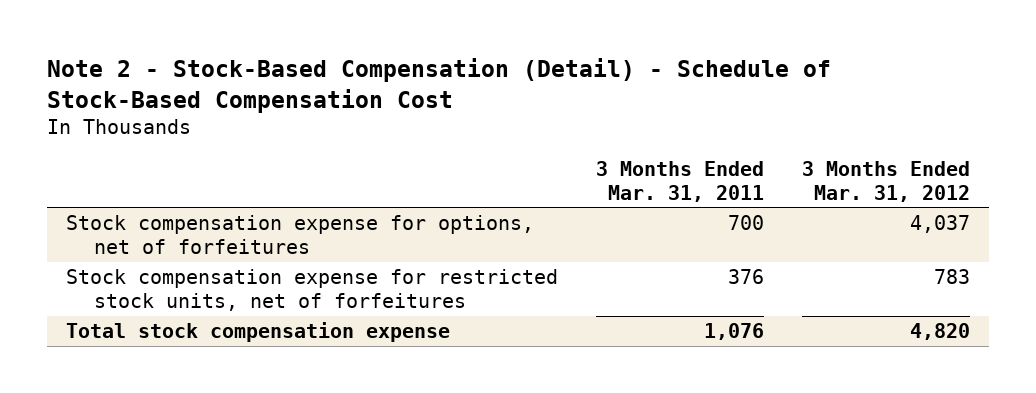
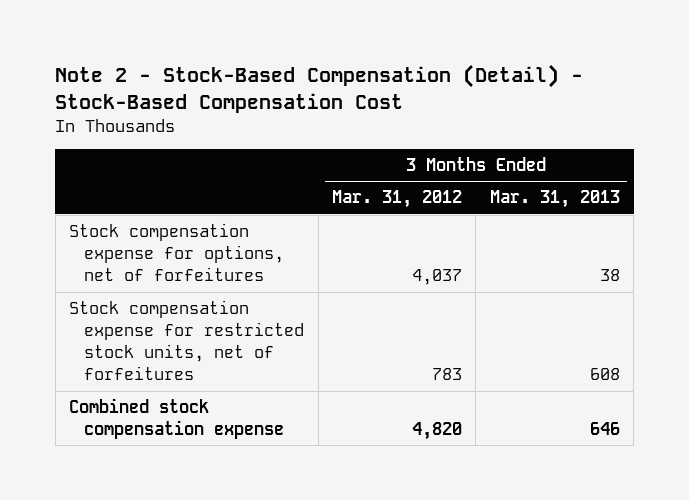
[46,58,831,113] Note 2 - Stock-Based Compensation (Detail) - Schedule of Stock-Based Compensation Cost -> [55,64,584,113] Note 2 - Stock-Based Compensation (Detail) - Stock-Based Compensation Cost
[595,160,764,202] 3 Months Ended Mar. 31, 2011 -> none
none -> [489,190,620,209] Mar. 31, 2013
[65,322,450,343] Total stock compensation expense -> [69,398,285,440] Combined stock compensation expense

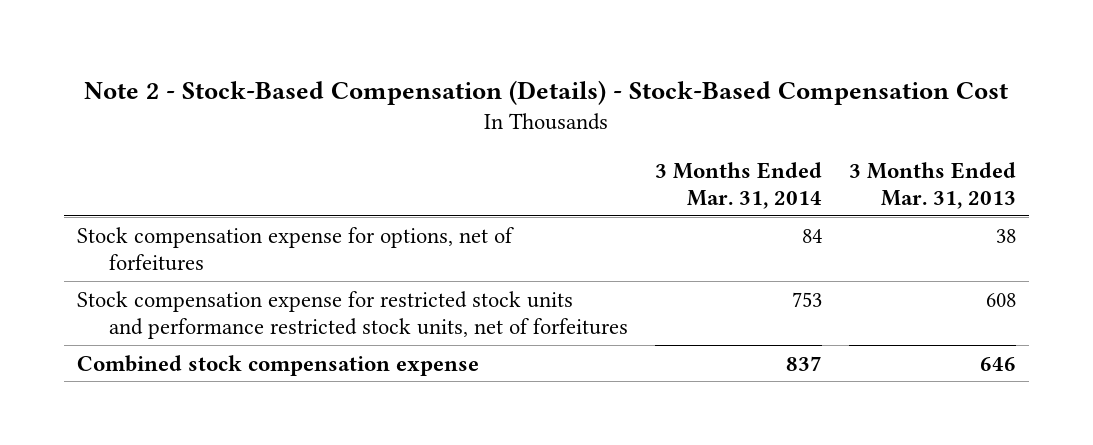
[55,64,584,113] Note 2 - Stock-Based Compensation (Detail) - Stock-Based Compensation Cost -> [84,79,1009,105] Note 2 - Stock-Based Compensation (Details) - Stock-Based Compensation Cost
[331,190,462,209] Mar. 31, 2012 -> none
none -> [654,161,822,209] 3 Months Ended Mar. 31, 2014
[69,300,305,381] Stock compensation expense for restricted stock units, net of forfeitures -> [77,290,628,339] Stock compensation expense for restricted stock units and performance restricted stock units, net of forfeitures

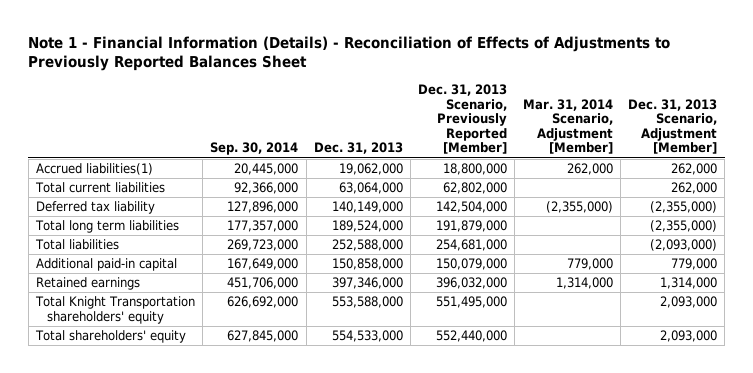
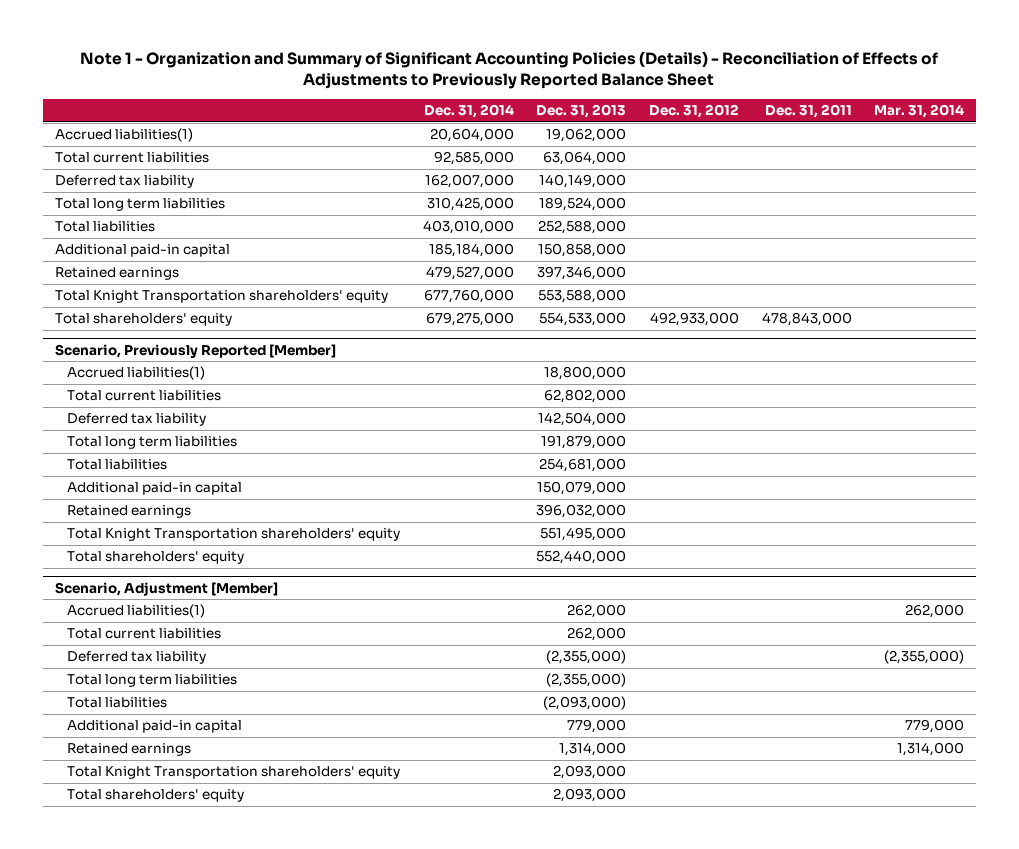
[28,35,671,72] Note 1 - Financial Information (Details) - Reconciliation of Effects of Adjustments to Previously Reported Balances Sheet -> [80,51,939,90] Note 1 - Organization and Summary of Significant Accounting Policies (Details) - Reconciliation of Effects of Adjustments to Previously Reported Balance Sheet
[210,142,299,156] Sep. 30, 2014 -> none
[418,83,508,155] Dec. 31, 2013 Scenario, Previously Reported [Member] -> none
[522,98,613,155] Mar. 31, 2014 Scenario, Adjustment [Member] -> none
[628,98,718,155] Dec. 31, 2013 Scenario, Adjustment [Member] -> none
none -> [423,104,514,119] Dec. 31, 2014
none -> [648,104,739,119] Dec. 31, 2012
none -> [764,104,852,119] Dec. 31, 2011
none -> [874,104,965,119] Mar. 31, 2014
none -> [54,343,336,358] Scenario, Previously Reported [Member]
none -> [67,366,206,381] Accrued liabilities(1)
none -> [67,390,222,402] Total current liabilities
none -> [67,413,207,427] Deferred tax liability
none -> [67,436,238,450] Total long term liabilities
none -> [67,459,168,471] Total liabilities
none -> [67,482,243,496] Additional paid-in capital
none -> [67,505,192,519] Retained earnings
none -> [67,528,401,542] Total Knight Transportation shareholders' equity
none -> [67,551,245,565] Total shareholders' equity
none -> [54,581,278,596] Scenario, Adjustment [Member]
none -> [67,604,206,619] Accrued liabilities(1)
none -> [67,628,222,640] Total current liabilities
none -> [67,651,207,665] Deferred tax liability
none -> [67,674,238,688] Total long term liabilities
none -> [67,697,168,709] Total liabilities
none -> [67,720,243,734] Additional paid-in capital
none -> [67,743,192,757] Retained earnings
none -> [67,766,401,780] Total Knight Transportation shareholders' equity
none -> [67,789,245,803] Total shareholders' equity

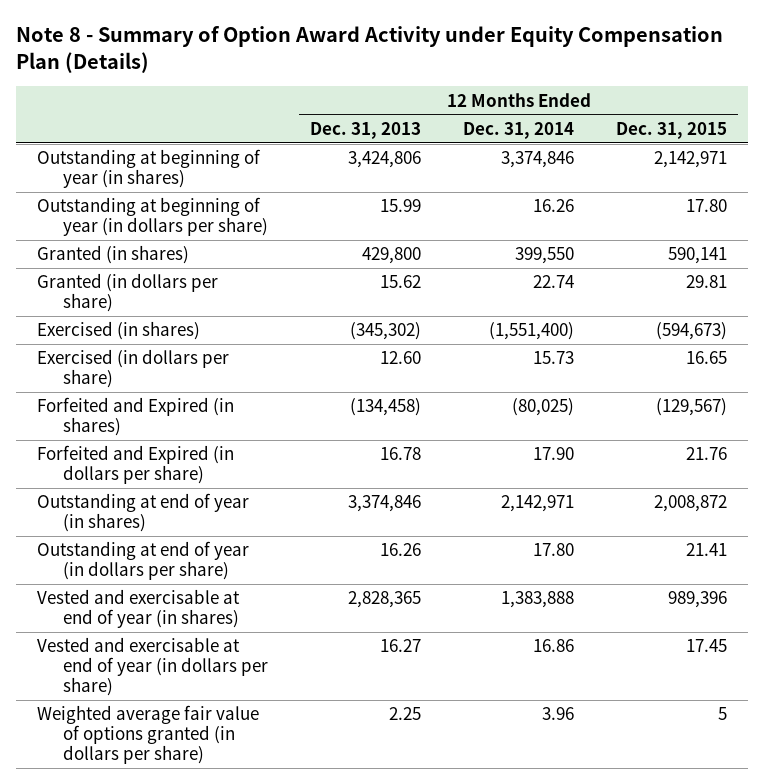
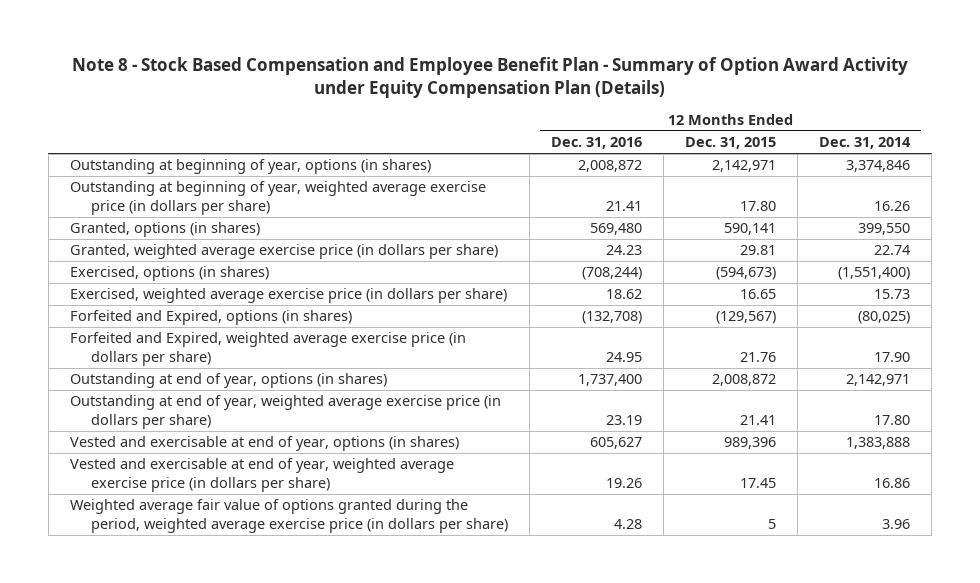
[15,26,723,74] Note 8 - Summary of Option Award Activity under Equity Compensation Plan (Details) -> [71,56,908,98] Note 8 - Stock Based Compensation and Employee Benefit Plan - Summary of Option Award Activity under Equity Compensation Plan (Details)
[310,122,422,140] Dec. 31, 2013 -> none
none -> [551,137,643,150] Dec. 31, 2016
[36,149,261,189] Outstanding at beginning of year (in shares) -> [69,159,431,175] Outstanding at beginning of year, options (in shares)
[36,197,268,237] Outstanding at beginning of year (in dollars per share) -> [69,181,486,215] Outstanding at beginning of year, weighted average exercise price (in dollars per share)
[36,245,189,265] Granted (in shares) -> [69,222,260,238] Granted, options (in shares)
[36,273,218,313] Granted (in dollars per share) -> [69,244,498,260] Granted, weighted average exercise price (in dollars per share)
[36,321,200,341] Exercised (in shares) -> [69,266,269,282] Exercised, options (in shares)
[36,349,229,389] Exercised (in dollars per share) -> [69,288,507,304] Exercised, weighted average exercise price (in dollars per share)
[36,397,234,437] Forfeited and Expired (in shares) -> [69,310,352,326] Forfeited and Expired, options (in shares)
[36,445,234,485] Forfeited and Expired (in dollars per share) -> [69,332,466,366] Forfeited and Expired, weighted average exercise price (in dollars per share)
[36,493,249,533] Outstanding at end of year (in shares) -> [69,373,387,389] Outstanding at end of year, options (in shares)
[36,541,249,581] Outstanding at end of year (in dollars per share) -> [69,395,501,429] Outstanding at end of year, weighted average exercise price (in dollars per share)
[36,589,240,629] Vested and exercisable at end of year (in shares) -> [69,436,459,452] Vested and exercisable at end of year, options (in shares)
[36,637,268,697] Vested and exercisable at end of year (in dollars per share) -> [69,458,454,492] Vested and exercisable at end of year, weighted average exercise price (in dollars per share)
[36,705,259,765] Weighted average fair value of options granted (in dollars per share) -> [69,499,509,533] Weighted average fair value of options granted during the period, weighted average exercise price (in dollars per share)

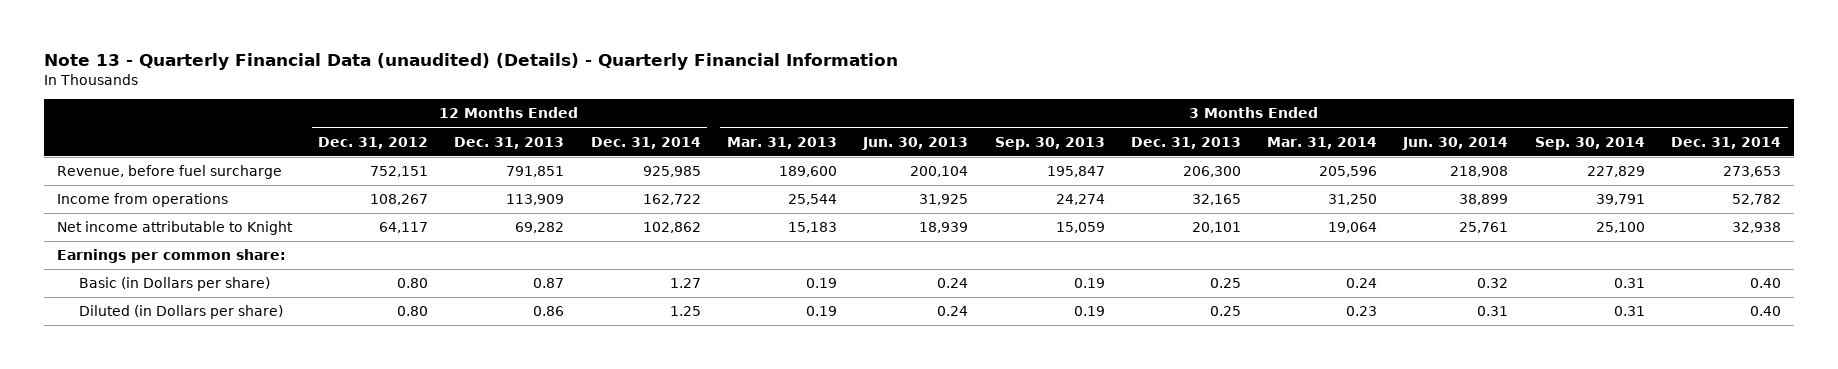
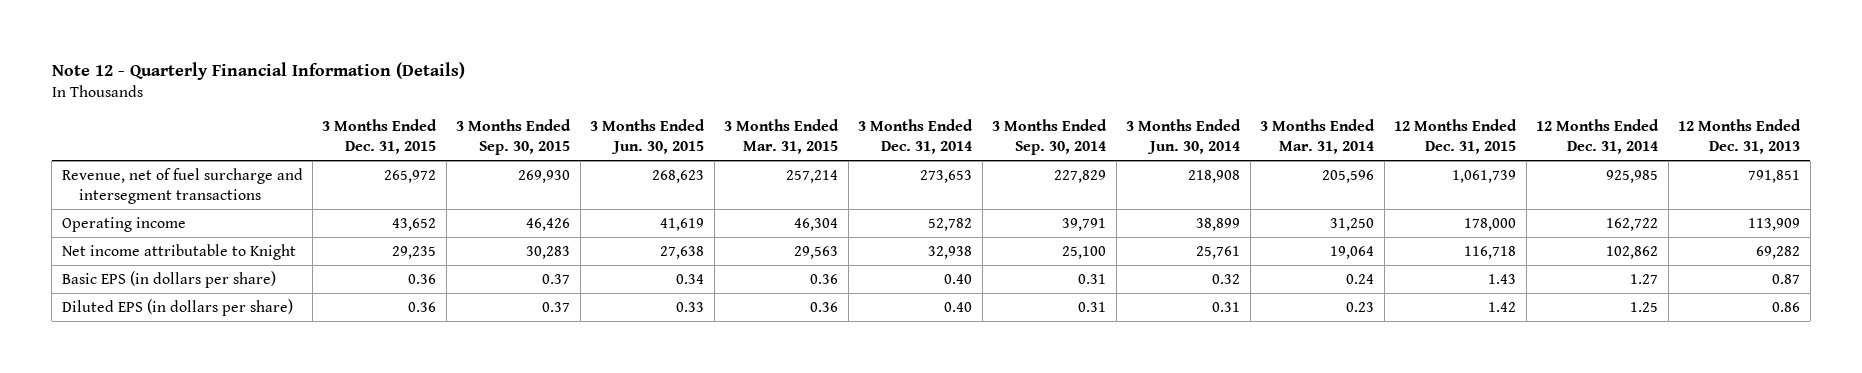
[43,52,898,70] Note 13 - Quarterly Financial Data (unaudited) (Details) - Quarterly Financial Information -> [51,61,465,80] Note 12 - Quarterly Financial Information (Details)
[318,136,429,149] Dec. 31, 2012 -> none
[726,136,837,149] Mar. 31, 2013 -> none
[862,136,969,150] Jun. 30, 2013 -> none
[994,136,1105,150] Sep. 30, 2013 -> none
[1130,136,1241,149] Dec. 31, 2013 -> none
none -> [322,119,438,154] 3 Months Ended Dec. 31, 2015
none -> [456,119,572,155] 3 Months Ended Sep. 30, 2015
none -> [590,119,706,154] 3 Months Ended Jun. 30, 2015
none -> [724,119,840,154] 3 Months Ended Mar. 31, 2015
none -> [1394,119,1518,154] 12 Months Ended Dec. 31, 2015
[56,165,282,180] Revenue, before fuel surcharge -> [61,168,303,204] Revenue, net of fuel surcharge and intersegment transactions
[56,193,228,208] Income from operations -> [61,217,186,233] Operating income
[56,249,286,264] Earnings per common share: -> none
[79,277,271,292] Basic (in Dollars per share) -> [61,271,276,289] Basic EPS (in dollars per share)
[79,305,284,320] Diluted (in Dollars per share) -> [61,299,293,317] Diluted EPS (in dollars per share)

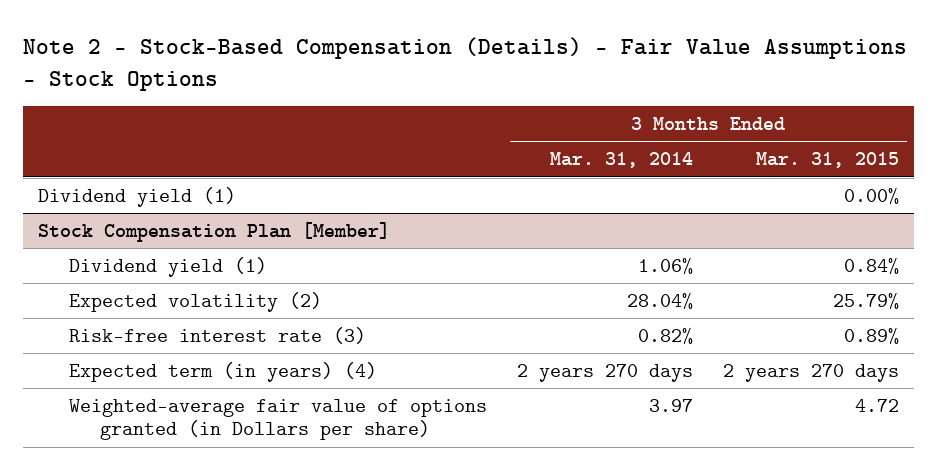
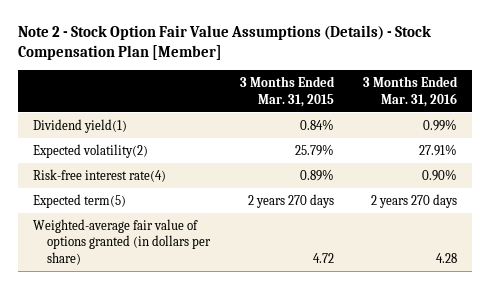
[22,37,907,91] Note 2 - Stock-Based Compensation (Details) - Fair Value Assumptions - Stock Options -> [17,25,431,61] Note 2 - Stock Option Fair Value Assumptions (Details) - Stock Compensation Plan [Member]
[550,152,694,169] Mar. 31, 2014 -> none
none -> [363,75,459,107] 3 Months Ended Mar. 31, 2016
[37,221,390,242] Stock Compensation Plan [Member] -> none
[68,256,267,277] Dividend yield (1) -> none
[37,186,236,207] Dividend yield (1) -> [32,118,127,133] Dividend yield(1)
[844,186,900,204] 0.00% -> [299,118,334,130] 0.84%
[68,291,322,312] Expected volatility (2) -> [32,143,148,158] Expected volatility(2)
[68,326,366,344] Risk-free interest rate (3) -> [32,168,166,182] Risk-free interest rate(4)
[68,361,377,382] Expected term (in years) (4) -> [32,193,126,208] Expected term(5)
[68,398,487,441] Weighted-average fair value of options granted (in Dollars per share) -> [32,218,211,266] Weighted-average fair value of options granted (in dollars per share)

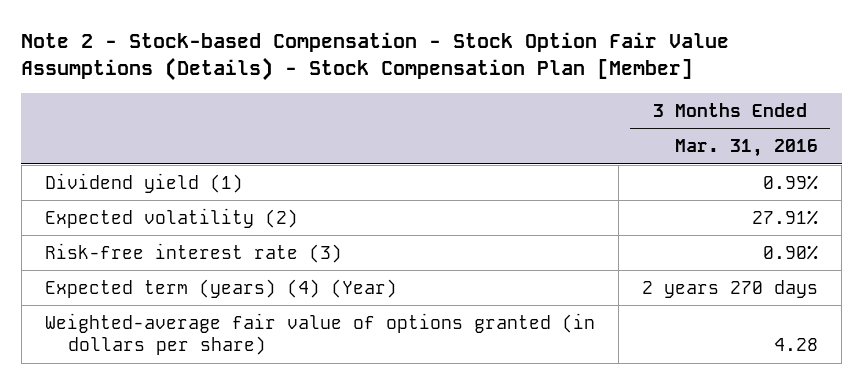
[17,25,431,61] Note 2 - Stock Option Fair Value Assumptions (Details) - Stock Compensation Plan [Member] -> [21,32,730,82] Note 2 - Stock-based Compensation - Stock Option Fair Value Assumptions (Details) - Stock Compensation Plan [Member]
[239,75,335,107] 3 Months Ended Mar. 31, 2015 -> none
[32,118,127,133] Dividend yield(1) -> [44,172,243,193] Dividend yield (1)
[32,143,148,158] Expected volatility(2) -> [44,207,298,228] Expected volatility (2)
[32,168,166,182] Risk-free interest rate(4) -> [44,242,342,263] Risk-free interest rate (3)
[32,193,126,208] Expected term(5) -> [44,278,397,298] Expected term (years) (4) (Year)

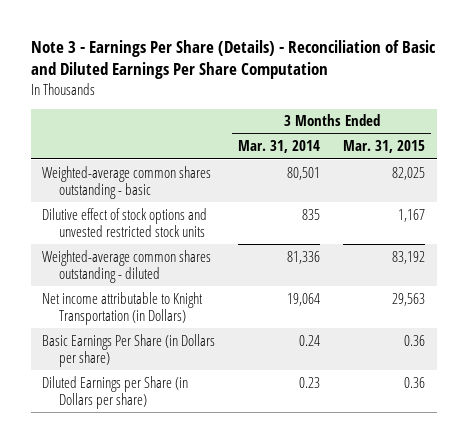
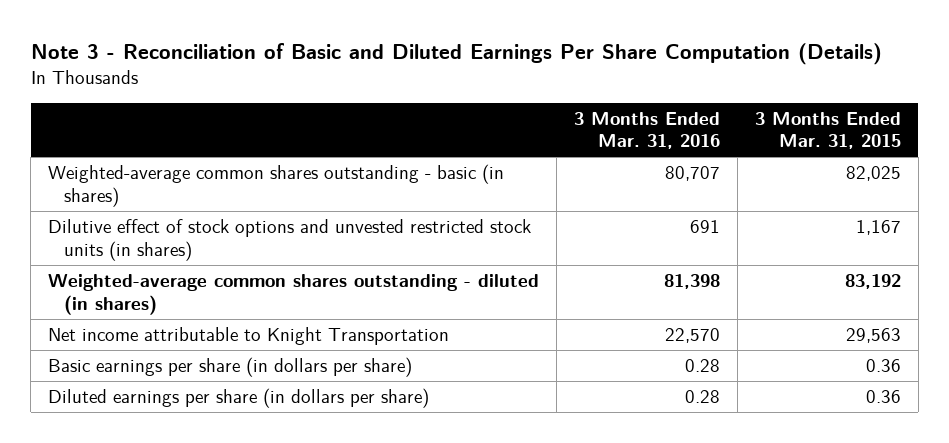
[30,39,436,80] Note 3 - Earnings Per Share (Details) - Reconciliation of Basic and Diluted Earnings Per Share Computation -> [30,43,882,66] Note 3 - Reconciliation of Basic and Diluted Earnings Per Share Computation (Details)
[238,140,321,154] Mar. 31, 2014 -> none
none -> [574,111,721,150] 3 Months Ended Mar. 31, 2016
[42,165,212,200] Weighted-average common shares outstanding - basic -> [48,163,505,207] Weighted-average common shares outstanding - basic (in shares)
[42,207,208,238] Dilutive effect of stock options and unvested restricted stock units -> [48,218,532,261] Dilutive effect of stock options and unvested restricted stock units (in shares)
[42,249,212,284] Weighted-average common shares outstanding - diluted -> [48,273,540,315] Weighted-average common shares outstanding - diluted (in shares)
[42,291,204,326] Net income attributable to Knight Transportation (in Dollars) -> [48,326,450,345] Net income attributable to Knight Transportation
[42,333,216,368] Basic Earnings Per Share (in Dollars per share) -> [48,356,413,377] Basic earnings per share (in dollars per share)
[42,375,189,410] Diluted Earnings per Share (in Dollars per share) -> [48,387,430,408] Diluted earnings per share (in dollars per share)

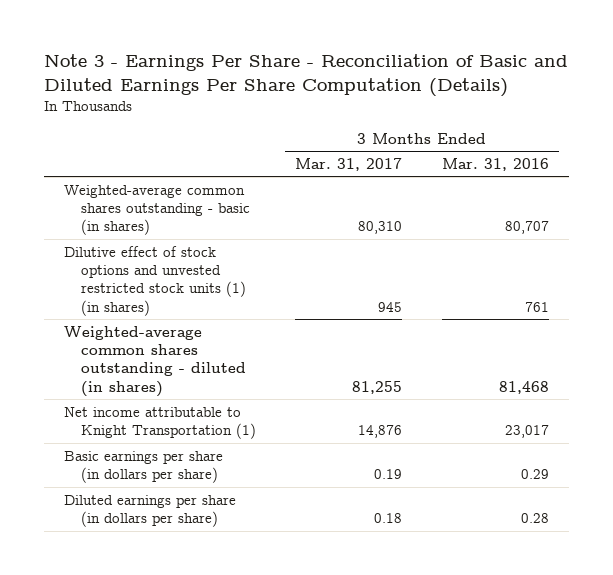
[30,43,882,66] Note 3 - Reconciliation of Basic and Diluted Earnings Per Share Computation (Details) -> [43,54,568,97] Note 3 - Earnings Per Share - Reconciliation of Basic and Diluted Earnings Per Share Computation (Details)
[754,111,901,150] 3 Months Ended Mar. 31, 2015 -> none
none -> [295,157,403,171] Mar. 31, 2017
[48,218,532,261] Dilutive effect of stock options and unvested restricted stock units (in shares) -> [63,245,246,316] Dilutive effect of stock options and unvested restricted stock units (1) (in shares)
[690,219,721,233] 691 -> [525,301,550,312] 761
[664,273,721,289] 81,398 -> [499,380,550,394] 81,468
[48,326,450,345] Net income attributable to Knight Transportation -> [63,406,256,440] Net income attributable to Knight Transportation (1)
[665,327,721,343] 22,570 -> [505,425,550,439] 23,017
[685,358,721,372] 0.28 -> [521,469,550,480] 0.29

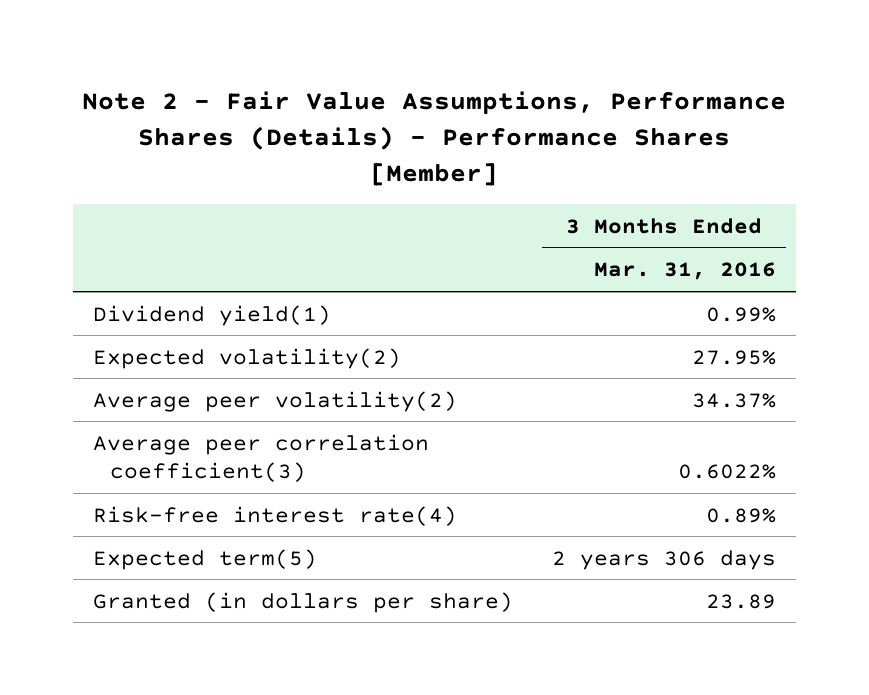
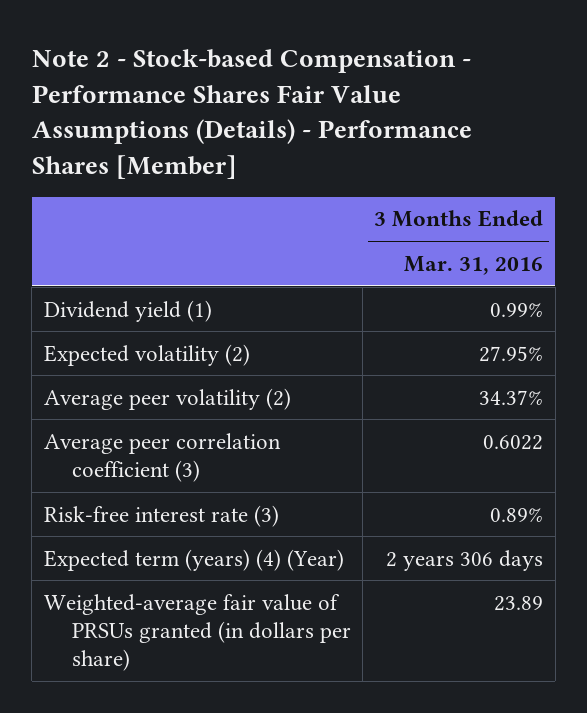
[82,91,787,187] Note 2 - Fair Value Assumptions, Performance Shares (Details) - Performance Shares [Member] -> [31,49,472,179] Note 2 - Stock-based Compensation - Performance Shares Fair Value Assumptions (Details) - Performance Shares [Member]
[92,304,331,326] Dividend yield(1) -> [43,299,212,322] Dividend yield (1)
[92,347,401,369] Expected volatility(2) -> [43,343,250,366] Expected volatility (2)
[92,390,457,412] Average peer volatility(2) -> [43,387,291,410] Average peer volatility (2)
[92,433,429,482] Average peer correlation coefficient(3) -> [43,432,281,483] Average peer correlation coefficient (3)
[678,463,777,479] 0.6022% -> [483,434,544,450] 0.6022
[92,505,457,526] Risk-free interest rate(4) -> [43,504,279,527] Risk-free interest rate (3)
[92,548,317,570] Expected term(5) -> [43,548,344,571] Expected term (years) (4) (Year)
[92,591,513,613] Granted (in dollars per share) -> [43,593,351,672] Weighted-average fair value of PRSUs granted (in dollars per share)

